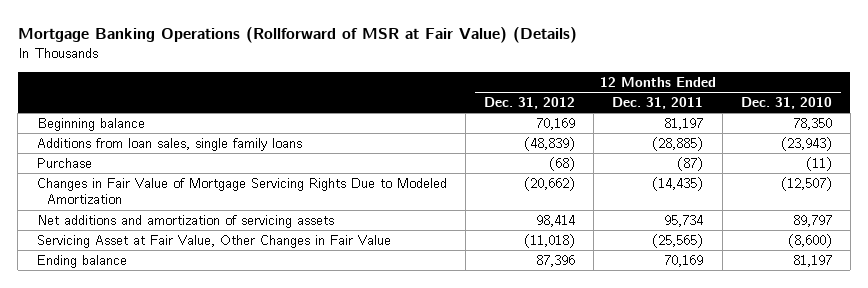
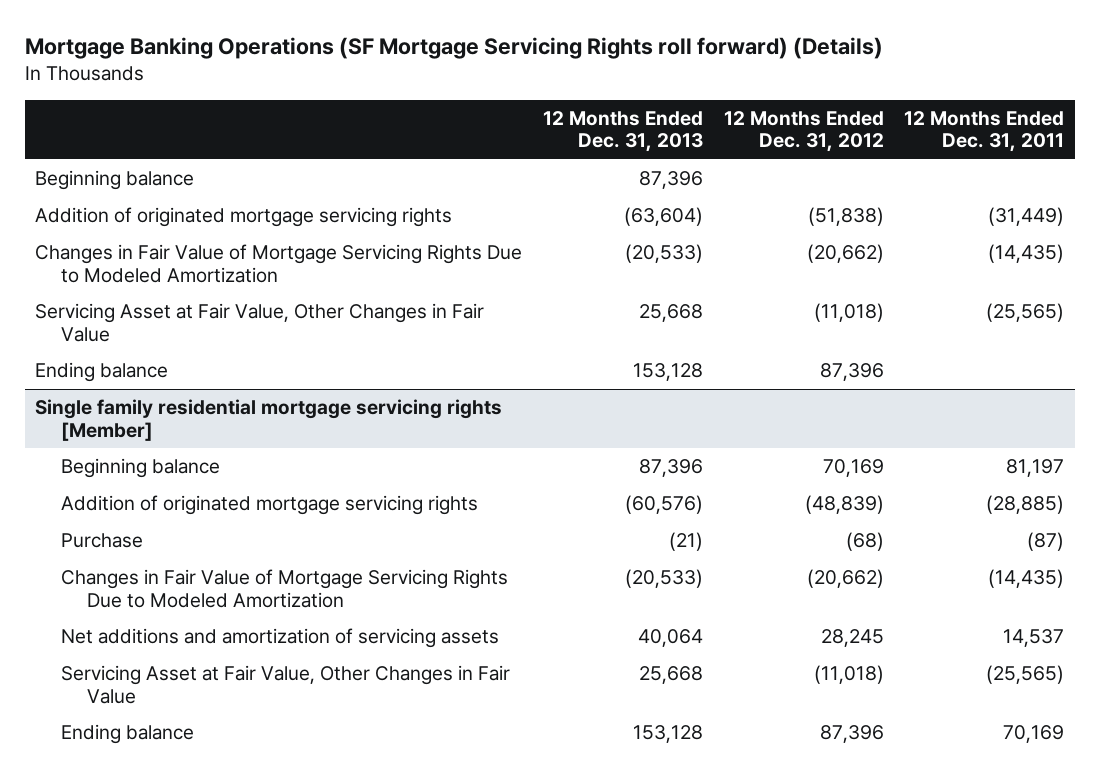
[17,27,577,44] Mortgage Banking Operations (Rollforward of MSR at Fair Value) (Details) -> [24,37,883,60] Mortgage Banking Operations (SF Mortgage Servicing Rights roll forward) (Details)
[740,96,832,109] Dec. 31, 2010 -> none
none -> [542,110,703,153] 12 Months Ended Dec. 31, 2013
none -> [34,170,194,191] Beginning balance
none -> [34,207,452,228] Addition of originated mortgage servicing rights
none -> [34,244,522,283] Changes in Fair Value of Mortgage Servicing Rights Due to Modeled Amortization
none -> [34,303,484,342] Servicing Asset at Fair Value, Other Changes in Fair Value
none -> [34,362,168,383] Ending balance
none -> [34,399,502,441] Single family residential mortgage servicing rights [Member]
[36,137,302,151] Additions from loan sales, single family loans -> [61,495,479,516] Addition of originated mortgage servicing rights
[535,214,575,227] 98,414 -> [820,629,884,648] 28,245
[664,214,704,227] 95,734 -> [1003,629,1065,648] 14,537

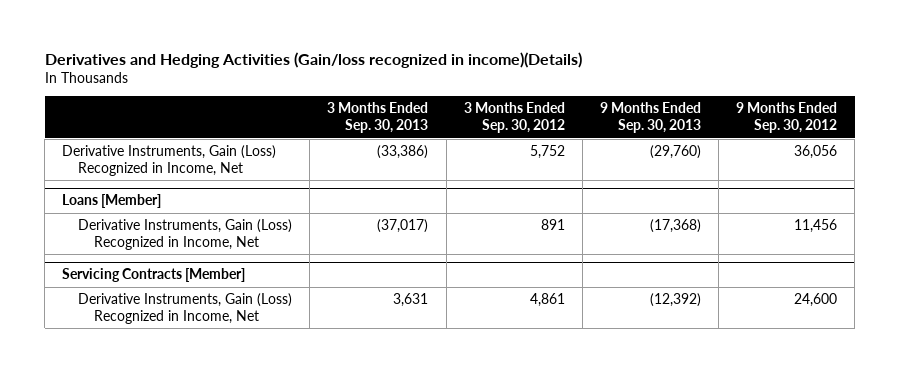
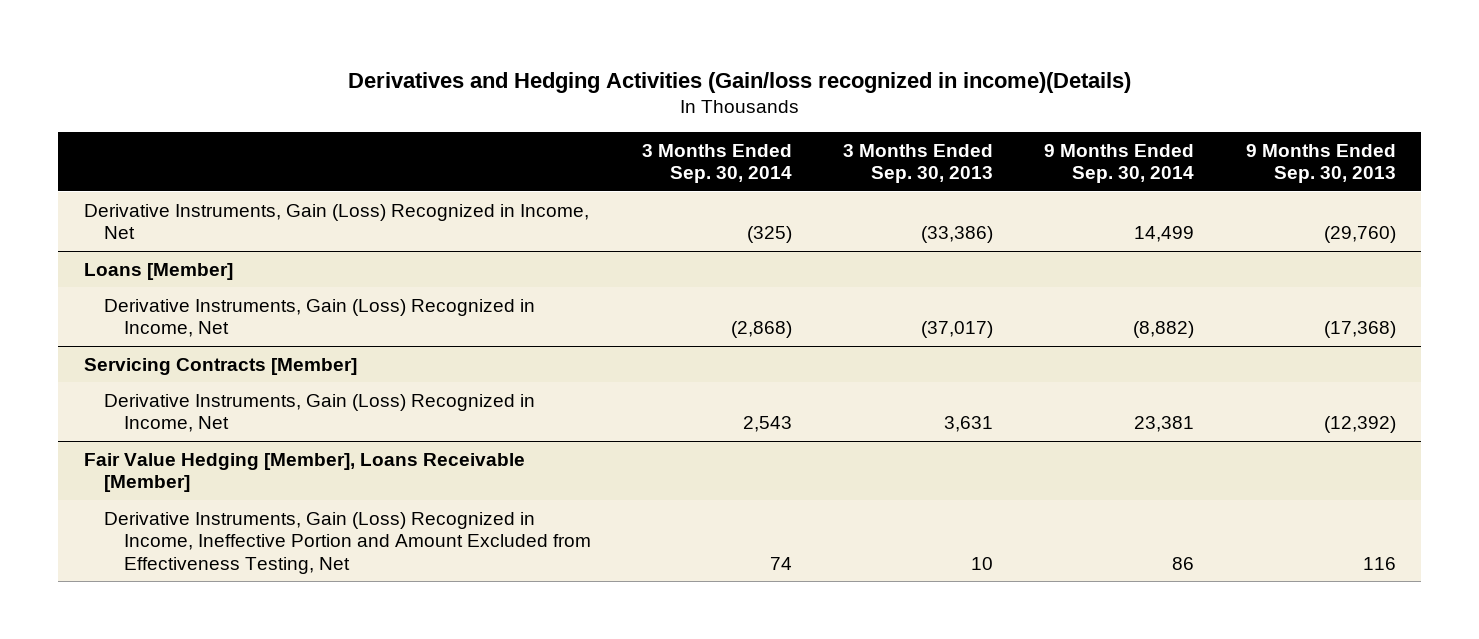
[463,102,565,134] 3 Months Ended Sep. 30, 2012 -> none
[736,102,838,134] 9 Months Ended Sep. 30, 2012 -> none
none -> [641,143,792,184] 3 Months Ended Sep. 30, 2014
none -> [1044,143,1195,184] 9 Months Ended Sep. 30, 2014
none -> [83,452,525,493] Fair Value Hedging [Member], Loans Receivable [Member]
none -> [103,511,591,574] Derivative Instruments, Gain (Loss) Recognized in Income, Ineffective Portion and Amount Excluded from Effectiveness Testing, Net

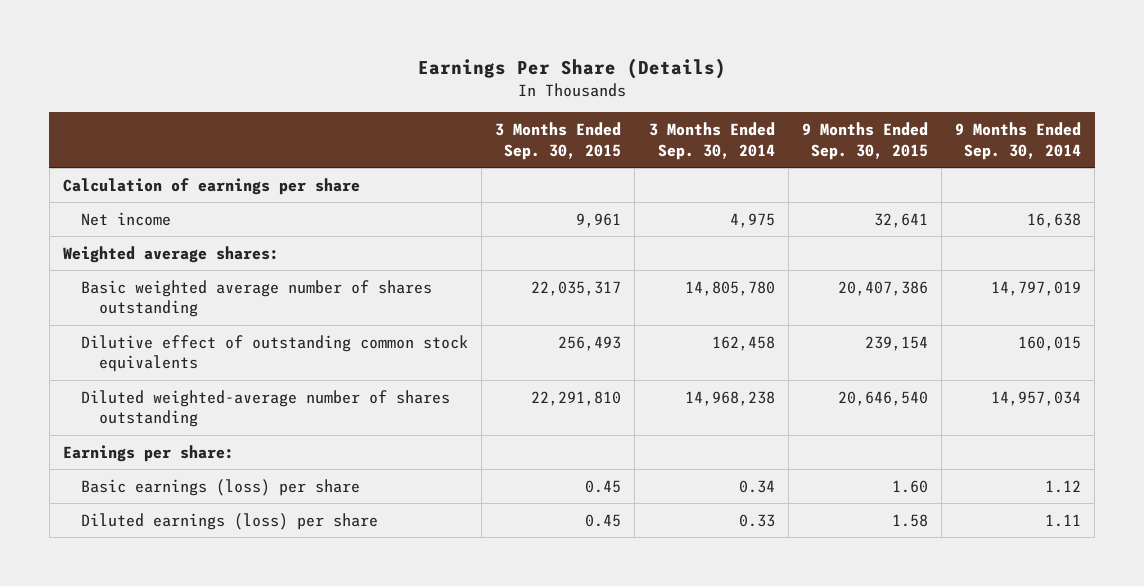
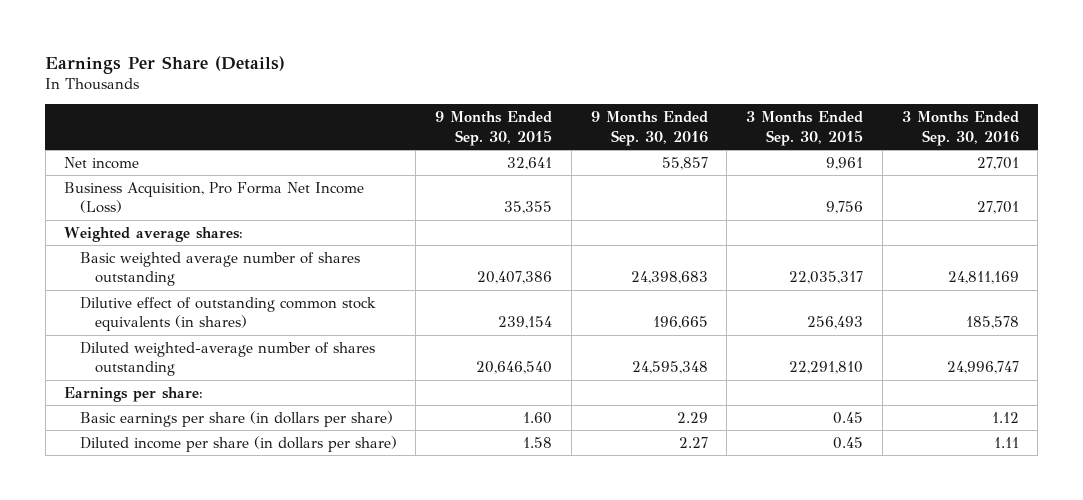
[648,122,775,160] 3 Months Ended Sep. 30, 2014 -> none
[955,122,1082,160] 9 Months Ended Sep. 30, 2014 -> none
none -> [590,111,708,146] 9 Months Ended Sep. 30, 2016
none -> [901,111,1019,146] 3 Months Ended Sep. 30, 2016
[62,177,360,195] Calculation of earnings per share -> none
none -> [64,181,365,214] Business Acquisition, Pro Forma Net Income (Loss)
[80,334,468,373] Dilutive effect of outstanding common stock equivalents -> [79,296,376,332] Dilutive effect of outstanding common stock equivalents (in shares)
[80,478,360,496] Basic earnings (loss) per share -> [79,410,393,427] Basic earnings per share (in dollars per share)
[80,512,378,530] Diluted earnings (loss) per share -> [79,435,397,452] Diluted income per share (in dollars per share)

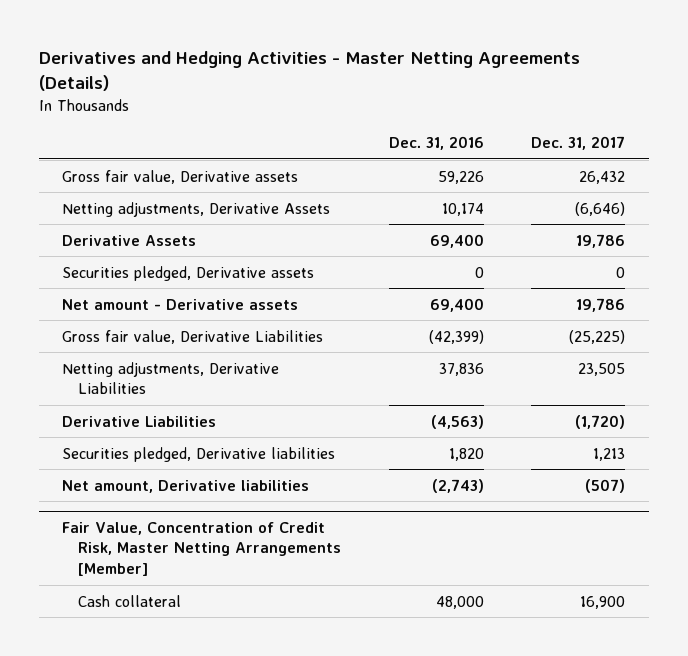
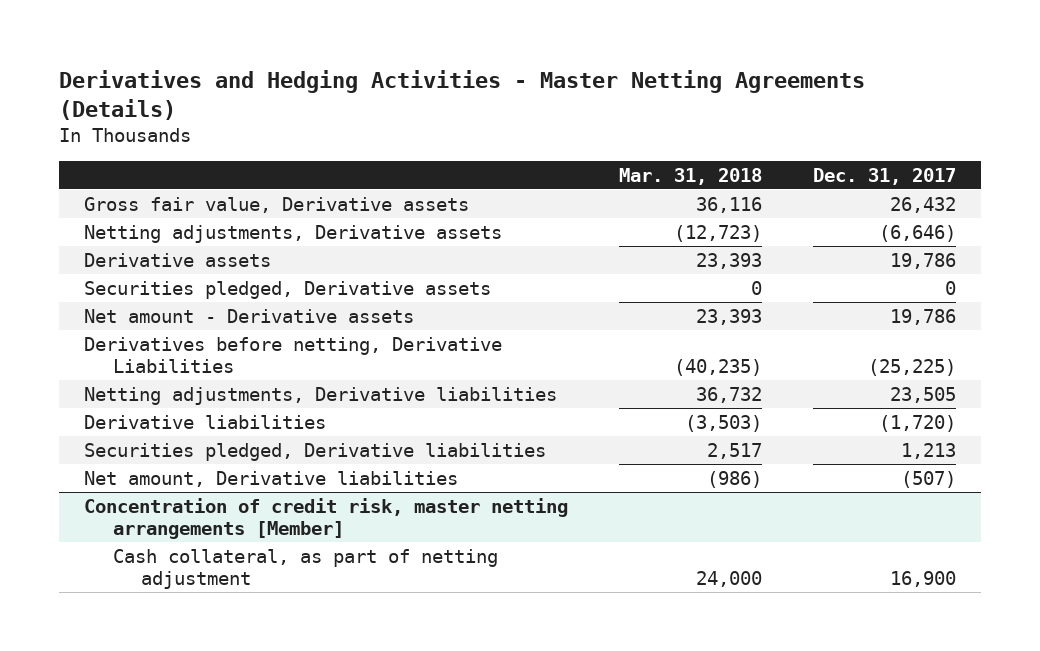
[388,136,484,151] Dec. 31, 2016 -> none
none -> [619,167,763,185] Mar. 31, 2018
[62,201,331,217] Netting adjustments, Derivative Assets -> [84,224,503,243] Netting adjustments, Derivative assets
[62,234,197,246] Derivative Assets -> [84,252,272,267] Derivative assets
[62,329,324,344] Gross fair value, Derivative Liabilities -> [84,336,503,373] Derivatives before netting, Derivative Liabilities
[62,361,280,395] Netting adjustments, Derivative Liabilities -> [84,386,558,405] Netting adjustments, Derivative liabilities
[62,415,217,427] Derivative Liabilities -> [84,414,327,429] Derivative liabilities
[62,521,342,576] Fair Value, Concentration of Credit Risk, Master Netting Arrangements [Member] -> [84,497,569,539] Concentration of credit risk, master netting arrangements [Member]
[78,594,182,607] Cash collateral -> [112,548,498,589] Cash collateral, as part of netting adjustment

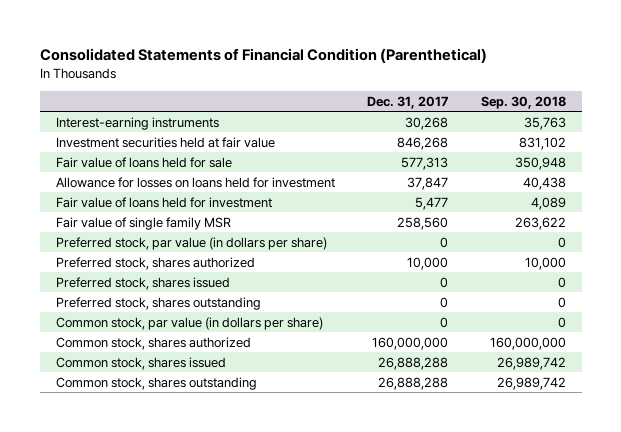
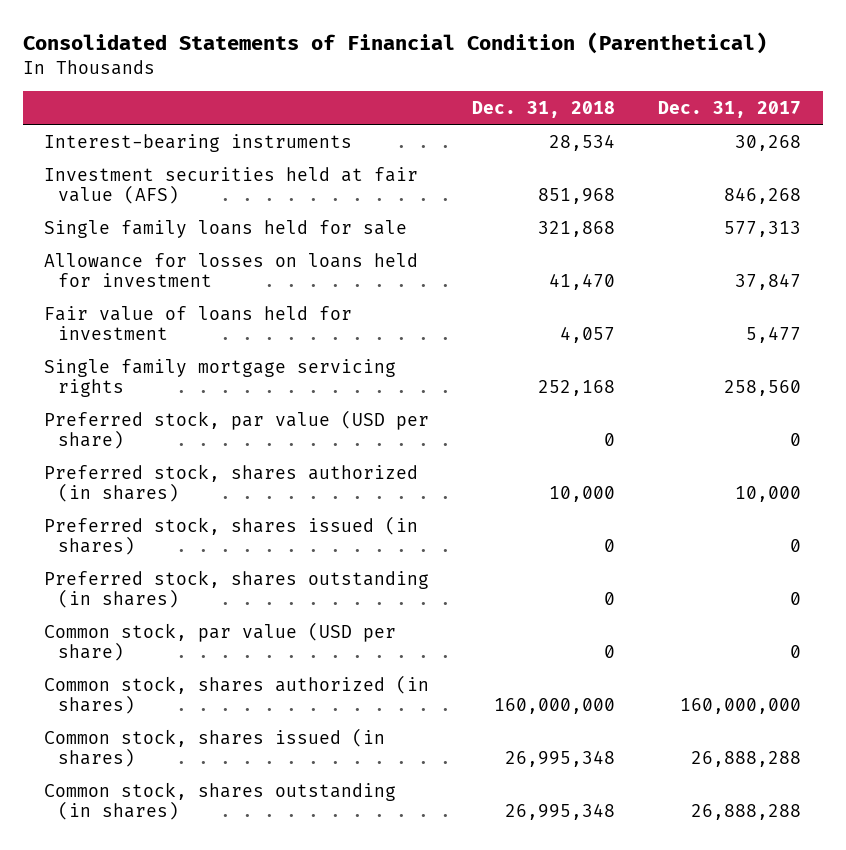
[480,95,566,109] Sep. 30, 2018 -> none
none -> [472,100,616,118] Dec. 31, 2018
[55,116,219,130] Interest-earning instruments -> [44,133,353,152] Interest-bearing instruments
[55,136,275,148] Investment securities held at fair value -> [44,166,419,205] Investment securities held at fair value (AFS)
[55,156,232,168] Fair value of loans held for sale -> [44,219,408,238] Single family loans held for sale
[55,216,231,230] Fair value of single family MSR -> [44,358,397,398] Single family mortgage servicing rights
[55,236,327,250] Preferred stock, par value (in dollars per share) -> [44,409,430,450] Preferred stock, par value (USD per share)
[55,256,255,270] Preferred stock, shares authorized -> [44,463,419,503] Preferred stock, shares authorized (in shares)
[55,276,230,290] Preferred stock, shares issued -> [44,515,419,556] Preferred stock, shares issued (in shares)
[55,296,261,310] Preferred stock, shares outstanding -> [44,569,430,609] Preferred stock, shares outstanding (in shares)
[55,316,323,330] Common stock, par value (in dollars per share) -> [44,621,397,662] Common stock, par value (USD per share)
[55,336,251,350] Common stock, shares authorized -> [44,674,430,715] Common stock, shares authorized (in shares)
[55,356,226,370] Common stock, shares issued -> [44,727,386,768] Common stock, shares issued (in shares)
[55,376,257,390] Common stock, shares outstanding -> [44,781,397,821] Common stock, shares outstanding (in shares)

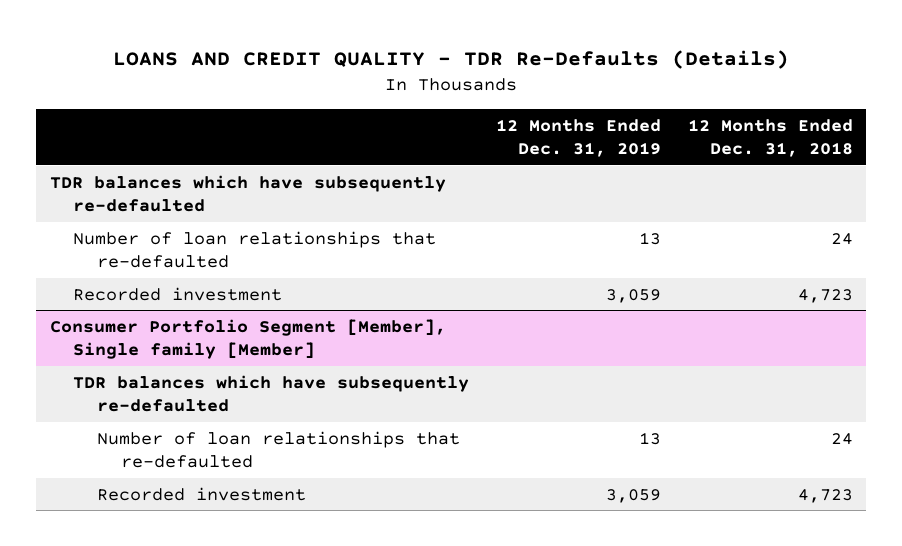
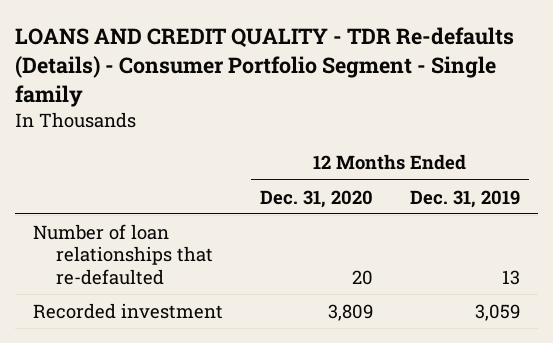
[113,50,790,70] LOANS AND CREDIT QUALITY - TDR Re-Defaults (Details) -> [15,27,515,107] LOANS AND CREDIT QUALITY - TDR Re-defaults (Details) - Consumer Portfolio Segment - Single family
[687,118,853,158] 12 Months Ended Dec. 31, 2018 -> none
none -> [260,189,374,208] Dec. 31, 2020
[49,174,446,213] TDR balances which have subsequently re-defaulted -> none
[49,318,446,360] Consumer Portfolio Segment [Member], Single family [Member] -> none
[73,374,470,413] TDR balances which have subsequently re-defaulted -> none
[97,430,461,469] Number of loan relationships that re-defaulted -> none
[97,486,307,501] Recorded investment -> none

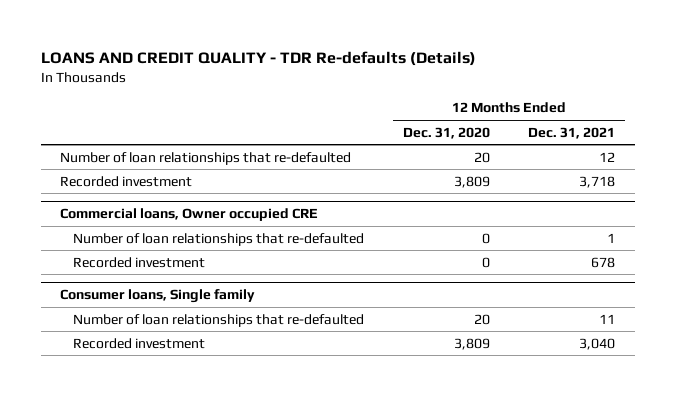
[15,27,515,107] LOANS AND CREDIT QUALITY - TDR Re-defaults (Details) - Consumer Portfolio Segment - Single family -> [41,50,477,66] LOANS AND CREDIT QUALITY - TDR Re-defaults (Details)
[409,189,520,208] Dec. 31, 2019 -> none
none -> [528,126,616,139] Dec. 31, 2021
none -> [60,208,319,222] Commercial loans, Owner occupied CRE
none -> [73,232,365,246] Number of loan relationships that re-defaulted
none -> [73,256,206,268] Recorded investment
none -> [60,289,256,304] Consumer loans, Single family
none -> [73,313,365,327] Number of loan relationships that re-defaulted
none -> [73,337,206,349] Recorded investment

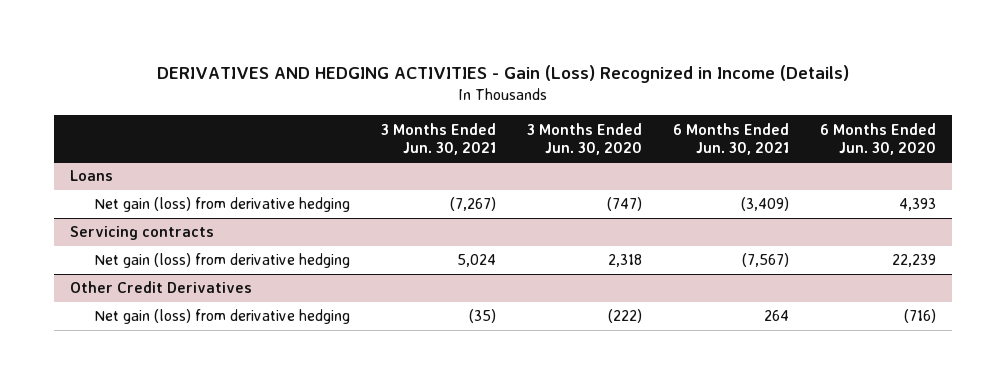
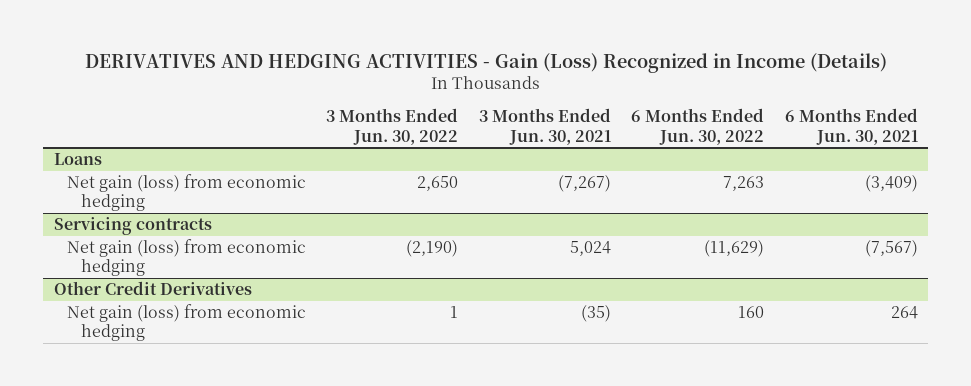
[527,122,643,155] 3 Months Ended Jun. 30, 2020 -> none
[820,122,937,155] 6 Months Ended Jun. 30, 2020 -> none
none -> [326,108,459,145] 3 Months Ended Jun. 30, 2022
none -> [631,108,765,145] 6 Months Ended Jun. 30, 2022
[94,197,351,213] Net gain (loss) from derivative hedging -> [67,174,307,212] Net gain (loss) from economic hedging
[94,253,351,269] Net gain (loss) from derivative hedging -> [67,239,307,277] Net gain (loss) from economic hedging
[94,309,351,325] Net gain (loss) from derivative hedging -> [67,304,307,342] Net gain (loss) from economic hedging

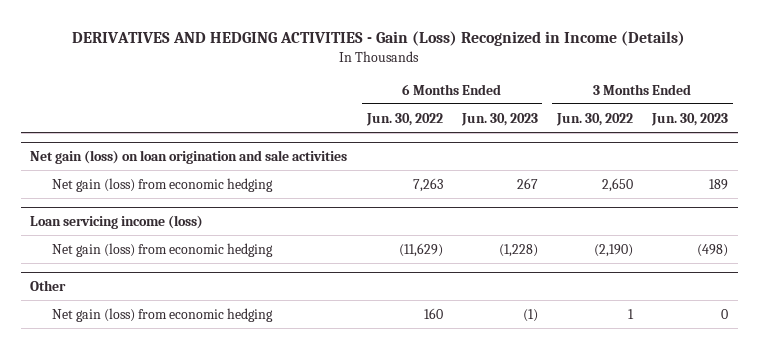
[478,108,611,145] 3 Months Ended Jun. 30, 2021 -> none
[784,108,918,145] 6 Months Ended Jun. 30, 2021 -> none
none -> [460,112,538,126] Jun. 30, 2023
none -> [650,112,728,126] Jun. 30, 2023
[53,153,102,166] Loans -> [30,149,348,164] Net gain (loss) on loan origination and sale activities
[53,217,212,236] Servicing contracts -> [30,214,204,229] Loan servicing income (loss)
[53,281,252,296] Other Credit Derivatives -> [30,279,67,291] Other

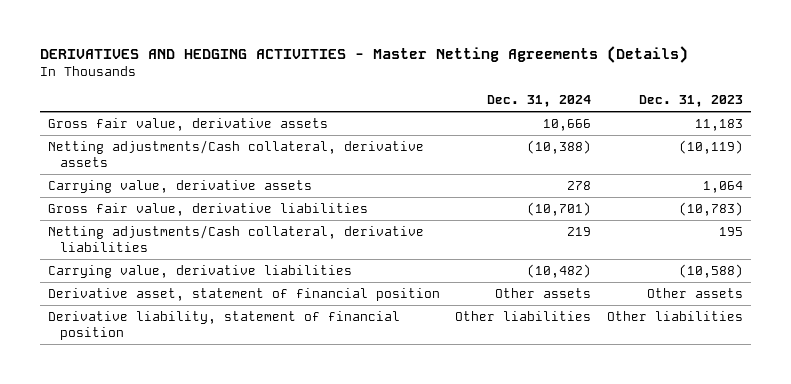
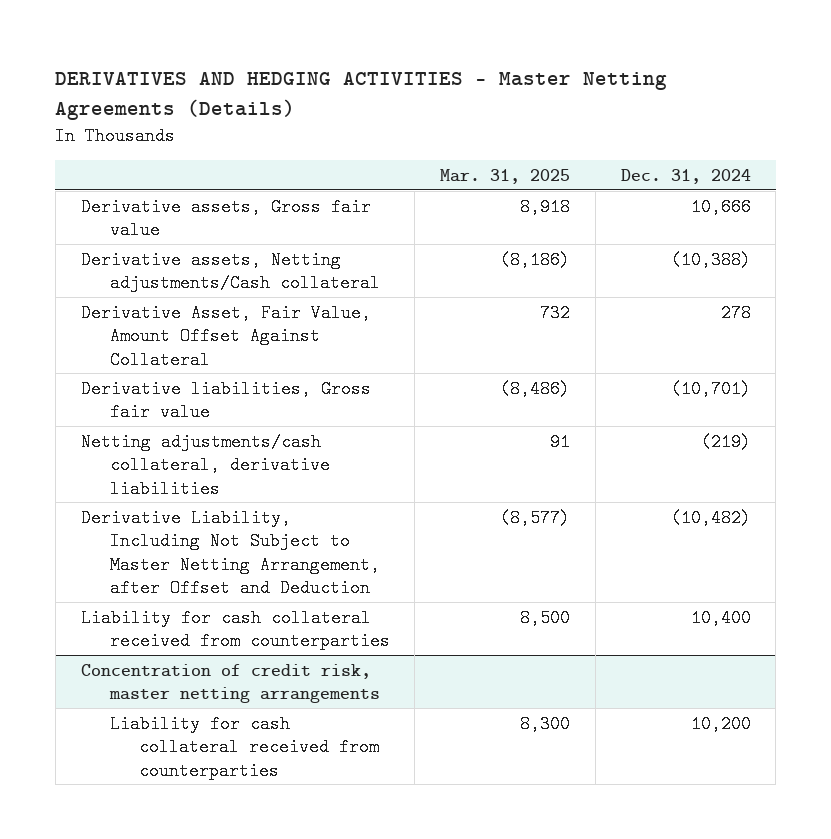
[638,95,743,108] Dec. 31, 2023 -> none
none -> [440,168,571,184] Mar. 31, 2025
[47,287,440,301] Derivative asset, statement of financial position -> none
[47,310,400,340] Derivative liability, statement of financial position -> none
[47,117,328,131] Gross fair value, derivative assets -> [80,197,371,240] Derivative assets, Gross fair value
[47,139,424,167] Netting adjustments/Cash collateral, derivative assets -> [80,250,380,293] Derivative assets, Netting adjustments/Cash collateral
[47,179,312,193] Carrying value, derivative assets -> [80,303,371,369] Derivative Asset, Fair Value, Amount Offset Against Collateral
[47,202,368,216] Gross fair value, derivative liabilities -> [80,379,371,422] Derivative liabilities, Gross fair value
[47,224,424,252] Netting adjustments/Cash collateral, derivative liabilities -> [80,432,330,498] Netting adjustments/cash collateral, derivative liabilities
[567,226,592,236] 219 -> [700,432,751,451] (219)
[47,264,352,278] Carrying value, derivative liabilities -> [80,508,380,597] Derivative Liability, Including Not Subject to Master Netting Arrangement, after Offset and Deduction
none -> [80,608,390,651] Liability for cash collateral received from counterparties
none -> [80,663,380,704] Concentration of credit risk, master netting arrangements
none -> [109,714,379,780] Liability for cash collateral received from counterparties

